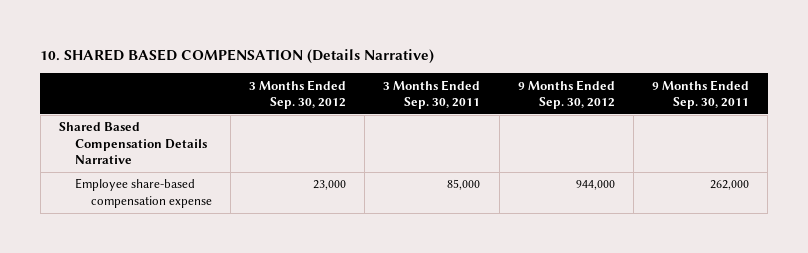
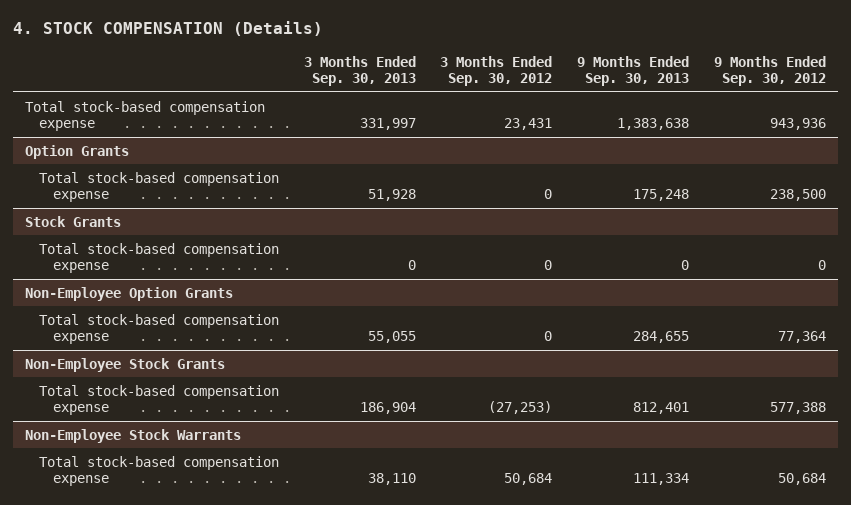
[40,49,435,65] 10. SHARED BASED COMPENSATION (Details Narrative) -> [12,21,323,37] 4. STOCK COMPENSATION (Details)
[383,79,481,109] 3 Months Ended Sep. 30, 2011 -> none
[652,79,750,109] 9 Months Ended Sep. 30, 2011 -> none
none -> [303,55,416,87] 3 Months Ended Sep. 30, 2013
none -> [577,55,690,87] 9 Months Ended Sep. 30, 2013
[58,122,207,164] Shared Based Compensation Details Narrative -> none
[74,178,212,208] Employee share-based compensation expense -> [25,100,266,132] Total stock-based compensation expense
[313,180,347,191] 23,000 -> [504,118,553,131] 23,431
[575,180,615,191] 944,000 -> [769,118,826,131] 943,936
none -> [25,144,130,159] Option Grants
none -> [38,171,279,203] Total stock-based compensation expense
none -> [25,215,122,227] Stock Grants
none -> [38,242,279,274] Total stock-based compensation expense
none -> [25,286,234,301] Non-Employee Option Grants
none -> [38,313,279,345] Total stock-based compensation expense
none -> [25,357,226,372] Non-Employee Stock Grants
none -> [38,384,279,416] Total stock-based compensation expense
none -> [25,428,242,443] Non-Employee Stock Warrants
none -> [38,455,279,487] Total stock-based compensation expense

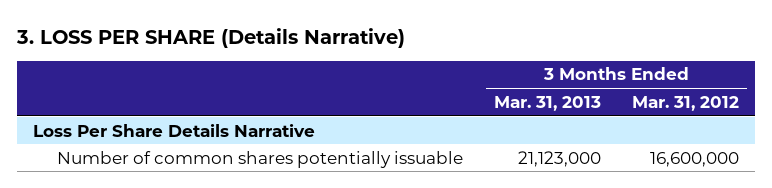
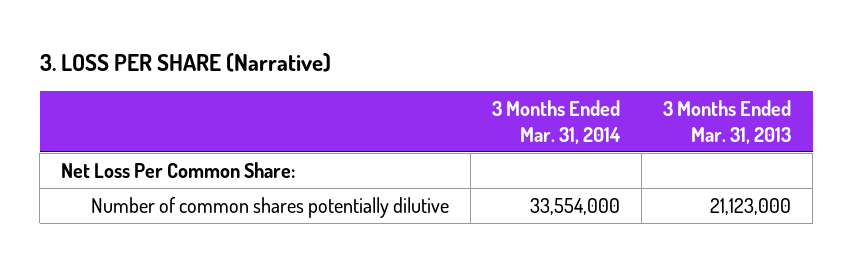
[16,27,406,48] 3. LOSS PER SHARE (Details Narrative) -> [39,53,331,73] 3. LOSS PER SHARE (Narrative)
[632,95,740,111] Mar. 31, 2012 -> none
none -> [492,99,622,145] 3 Months Ended Mar. 31, 2014
[32,123,315,137] Loss Per Share Details Narrative -> none
none -> [61,161,296,178] Net Loss Per Common Share:
[56,150,463,168] Number of common shares potentially issuable -> [91,196,450,218] Number of common shares potentially dilutive

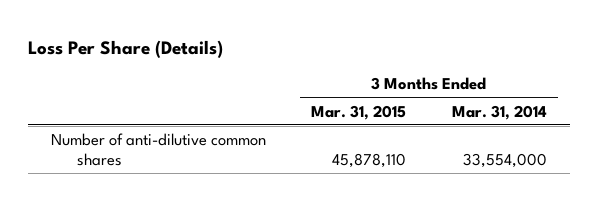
[39,53,331,73] 3. LOSS PER SHARE (Narrative) -> [28,39,224,58] Loss Per Share (Details)
[663,99,792,145] 3 Months Ended Mar. 31, 2013 -> none
none -> [311,104,407,120] Mar. 31, 2015
[61,161,296,178] Net Loss Per Common Share: -> none
[91,196,450,218] Number of common shares potentially dilutive -> [51,133,267,167] Number of anti-dilutive common shares

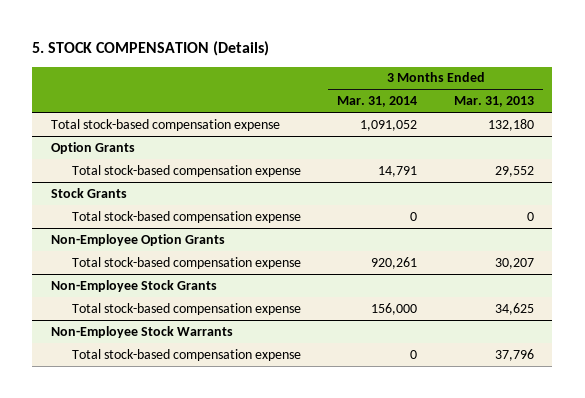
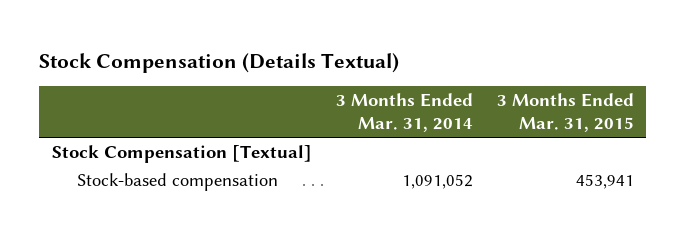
[32,41,270,57] 5. STOCK COMPENSATION (Details) -> [39,52,400,73] Stock Compensation (Details Textual)
[453,96,534,108] Mar. 31, 2013 -> none
none -> [496,93,634,132] 3 Months Ended Mar. 31, 2015
[50,141,135,154] Option Grants -> none
[71,164,301,177] Total stock-based compensation expense -> none
[50,187,127,198] Stock Grants -> none
[71,210,301,223] Total stock-based compensation expense -> none
[50,233,225,246] Non-Employee Option Grants -> none
[71,256,301,269] Total stock-based compensation expense -> none
[50,279,217,292] Non-Employee Stock Grants -> none
[71,302,301,315] Total stock-based compensation expense -> none
[50,325,233,338] Non-Employee Stock Warrants -> none
[71,348,301,361] Total stock-based compensation expense -> none
none -> [51,145,312,164] Stock Compensation [Textual]
[50,118,280,131] Total stock-based compensation expense -> [76,173,278,192] Stock-based compensation

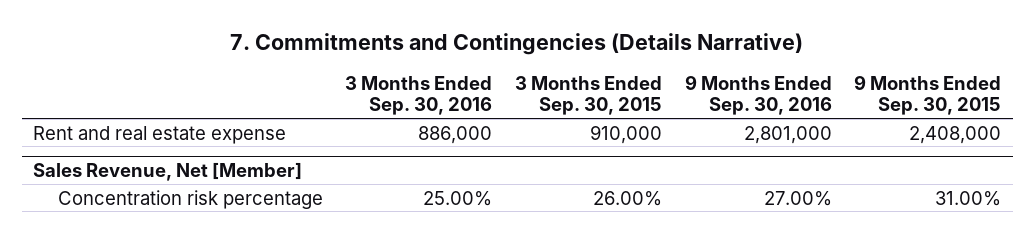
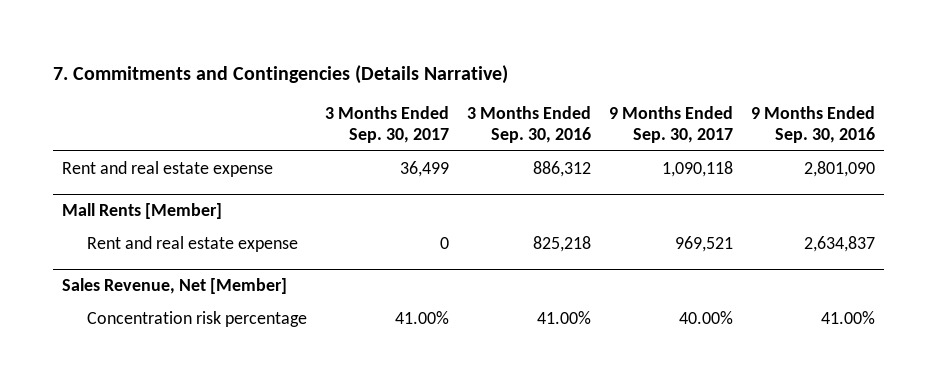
[514,75,662,116] 3 Months Ended Sep. 30, 2015 -> none
[854,74,1002,116] 9 Months Ended Sep. 30, 2015 -> none
none -> [324,106,449,144] 3 Months Ended Sep. 30, 2017
none -> [608,106,733,144] 9 Months Ended Sep. 30, 2017
[418,125,493,144] 886,000 -> [532,160,591,177] 886,312
[743,125,832,144] 2,801,000 -> [803,160,875,177] 2,801,090
none -> [61,203,222,220] Mall Rents [Member]
none -> [86,235,298,252] Rent and real estate expense
[423,190,493,206] 25.00% -> [536,310,591,324] 41.00%
[763,190,832,206] 27.00% -> [820,310,875,324] 41.00%

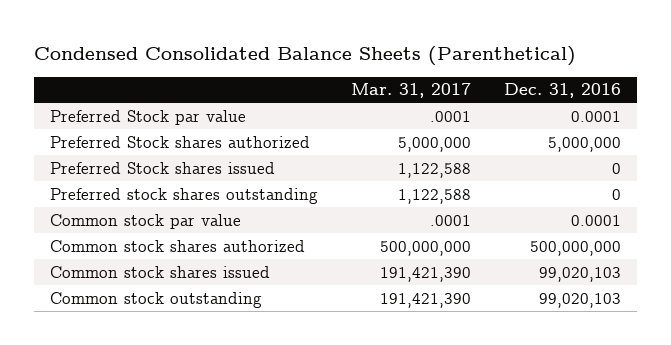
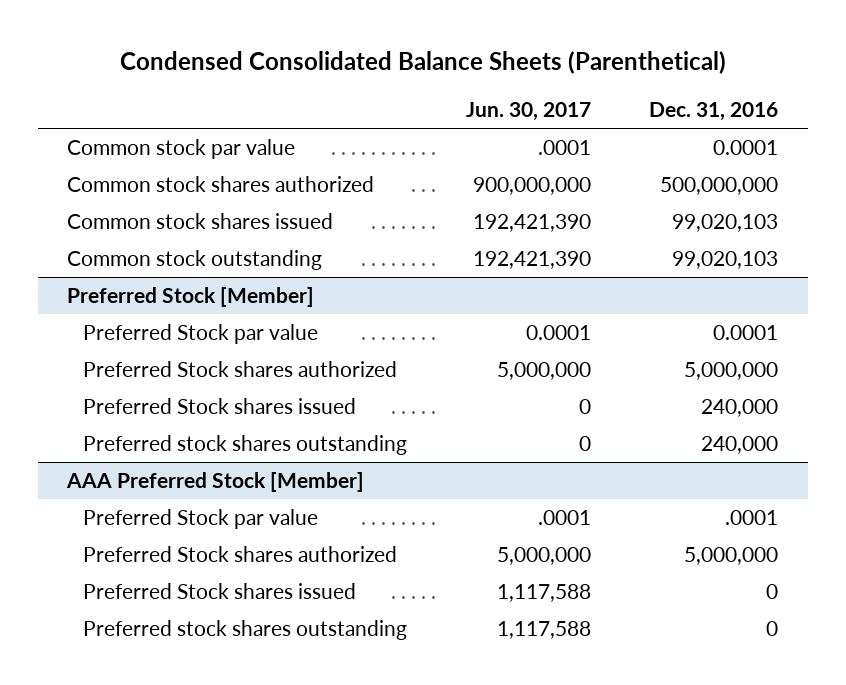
[350,83,471,99] Mar. 31, 2017 -> none
none -> [465,101,591,121] Jun. 30, 2017
[50,109,247,125] Preferred Stock par value -> none
[50,135,311,148] Preferred Stock shares authorized -> none
[50,161,276,174] Preferred Stock shares issued -> none
[50,187,319,204] Preferred stock shares outstanding -> none
none -> [67,287,315,308] Preferred Stock [Member]
none -> [83,324,319,345] Preferred Stock par value
none -> [83,361,398,378] Preferred Stock shares authorized
none -> [83,398,357,415] Preferred Stock shares issued
none -> [83,435,408,456] Preferred stock shares outstanding
none -> [66,472,365,493] AAA Preferred Stock [Member]
none -> [83,509,319,530] Preferred Stock par value
none -> [83,546,398,563] Preferred Stock shares authorized
none -> [83,583,357,600] Preferred Stock shares issued
none -> [83,620,408,641] Preferred stock shares outstanding

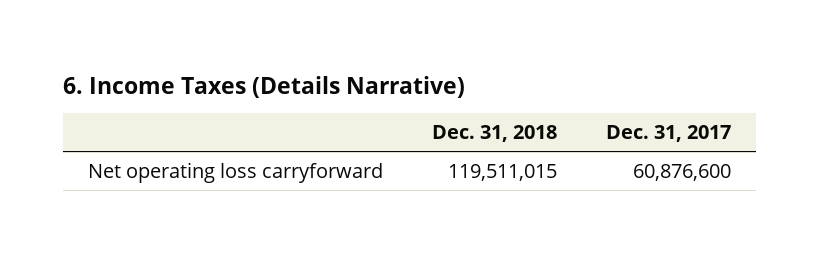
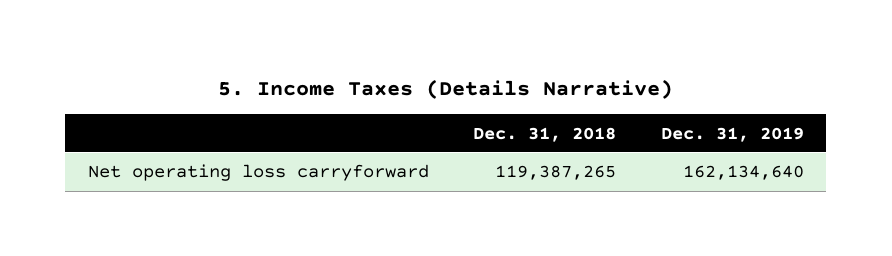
[63,75,466,98] 6. Income Taxes (Details Narrative) -> [217,79,673,100] 5. Income Taxes (Details Narrative)
[606,125,732,143] Dec. 31, 2017 -> none
none -> [660,126,804,142] Dec. 31, 2019
[448,163,558,181] 119,511,015 -> [495,165,617,181] 119,387,265

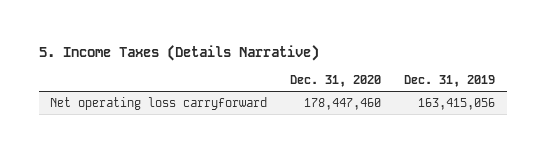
[473,126,617,142] Dec. 31, 2018 -> none
none -> [290,75,382,88] Dec. 31, 2020
[682,165,804,181] 162,134,640 -> [418,98,496,111] 163,415,056

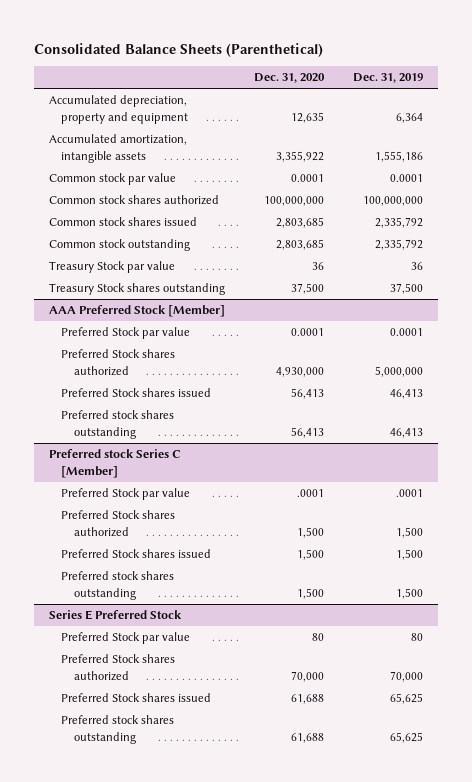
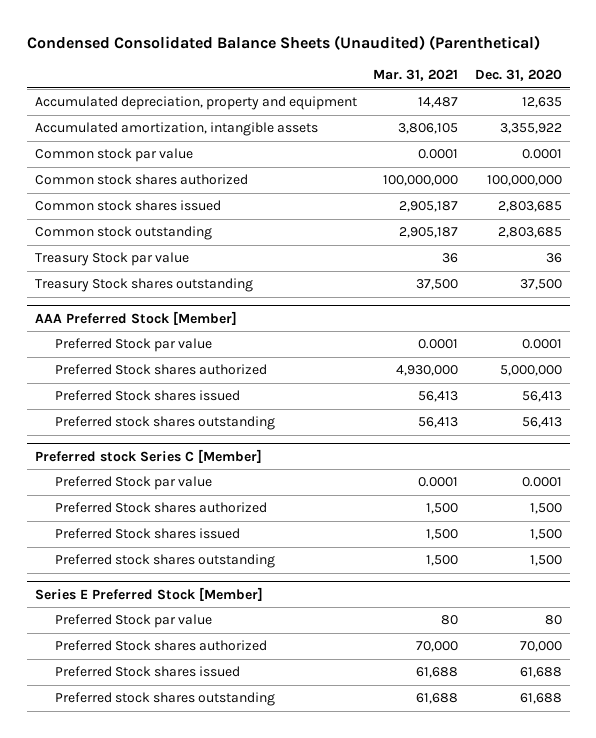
[34,42,324,57] Consolidated Balance Sheets (Parenthetical) -> [26,35,540,51] Condensed Consolidated Balance Sheets (Unaudited) (Parenthetical)
[353,73,424,84] Dec. 31, 2019 -> none
none -> [373,69,459,82] Mar. 31, 2021
[275,366,324,377] 4,930,000 -> [499,365,562,377] 5,000,000
[296,489,324,498] .0001 -> [521,477,562,488] 0.0001
[48,610,182,621] Series E Preferred Stock -> [34,586,263,601] Series E Preferred Stock [Member]

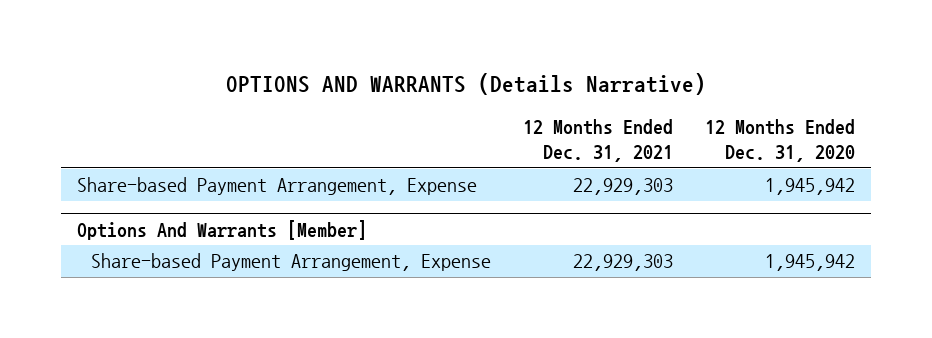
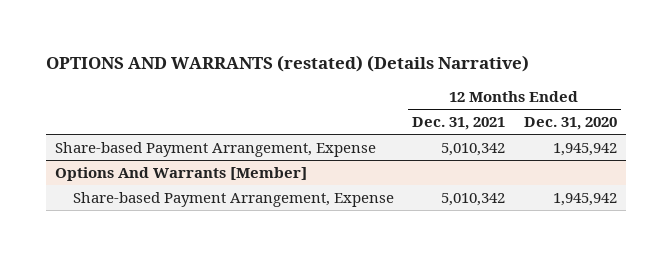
[225,73,706,96] OPTIONS AND WARRANTS (Details Narrative) -> [45,55,529,73] OPTIONS AND WARRANTS (restated) (Details Narrative)
[573,178,674,196] 22,929,303 -> [441,142,506,156] 5,010,342
[573,254,674,272] 22,929,303 -> [441,192,506,206] 5,010,342

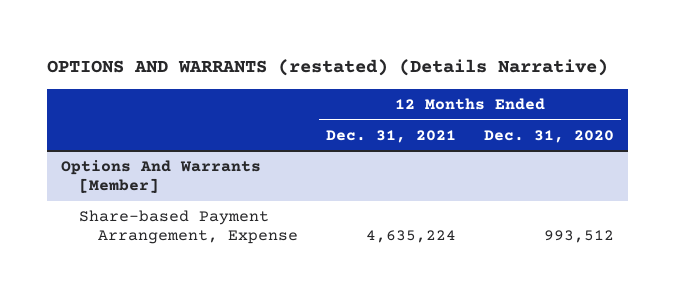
[55,141,377,157] Share-based Payment Arrangement, Expense -> none
[441,192,506,206] 5,010,342 -> [365,230,456,244] 4,635,224
[552,192,617,206] 1,945,942 -> [543,230,614,244] 993,512

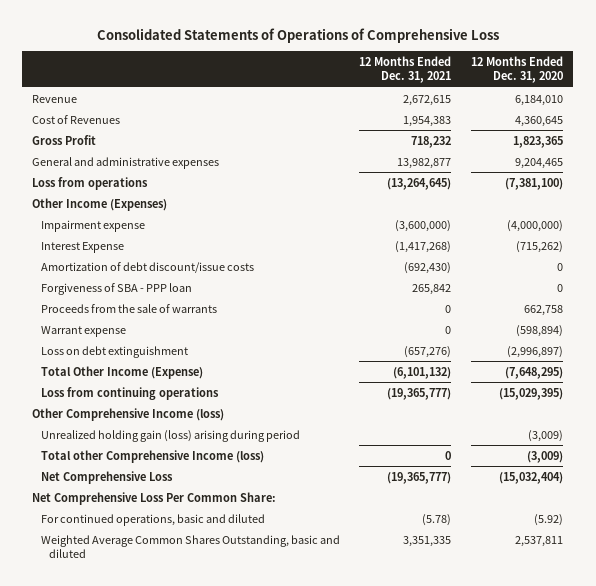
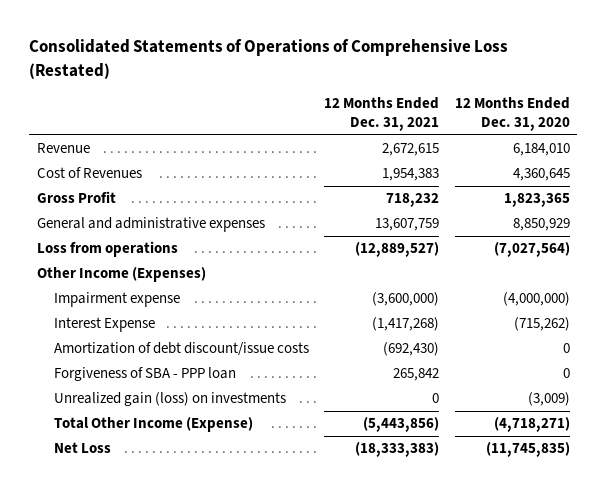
[96,27,499,43] Consolidated Statements of Operations of Comprehensive Loss -> [29,39,509,79] Consolidated Statements of Operations of Comprehensive Loss (Restated)
[397,157,452,169] 13,982,877 -> [375,218,440,232] 13,607,759
[515,157,564,169] 9,204,465 -> [512,218,570,232] 8,850,929
[387,177,452,190] (13,264,645) -> [355,242,440,258] (12,889,527)
[505,177,564,190] (7,381,100) -> [493,242,570,258] (7,027,564)
[40,303,217,313] Proceeds from the sale of warrants -> none
[40,325,126,337] Warrant expense -> none
[40,345,188,358] Loss on debt extinguishment -> none
[40,386,219,400] Loss from continuing operations -> none
[32,407,225,421] Other Comprehensive Income (loss) -> none
[40,429,300,442] Unrealized holding gain (loss) arising during period -> none
[40,449,264,463] Total other Comprehensive Income (loss) -> none
[32,491,277,505] Net Comprehensive Loss Per Common Share: -> none
[40,513,265,526] For continued operations, basic and diluted -> none
[40,534,340,558] Weighted Average Common Shares Outstanding, basic and diluted -> none
none -> [54,392,287,407] Unrealized gain (loss) on investments
[393,366,452,379] (6,101,132) -> [363,417,440,433] (5,443,856)
[505,366,564,379] (7,648,295) -> [493,417,570,433] (4,718,271)
[40,470,173,484] Net Comprehensive Loss -> [54,442,112,454] Net Loss
[387,471,452,484] (19,365,777) -> [355,442,440,458] (18,333,383)
[499,471,564,484] (15,032,404) -> [485,442,570,458] (11,745,835)

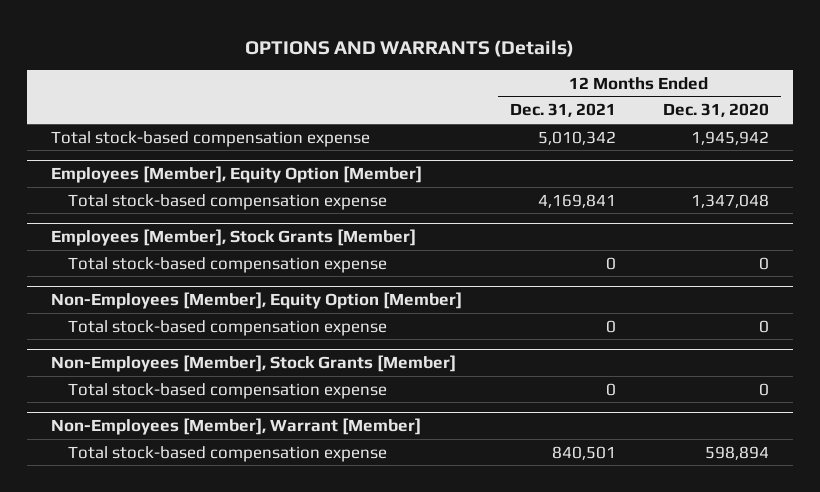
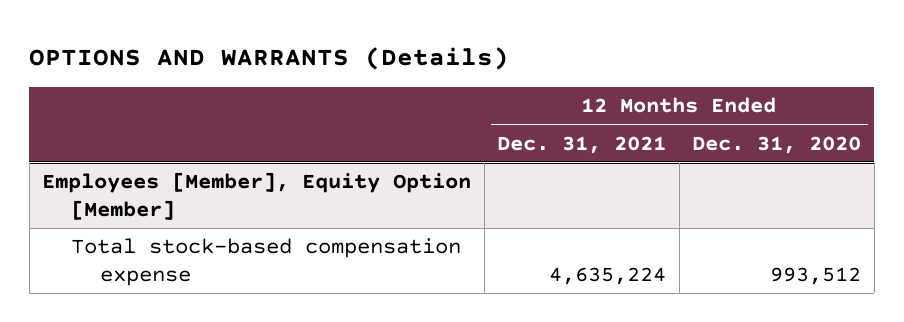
[51,130,371,147] Total stock-based compensation expense -> none
[51,229,417,247] Employees [Member], Stock Grants [Member] -> none
[67,256,387,273] Total stock-based compensation expense -> none
[51,292,463,310] Non-Employees [Member], Equity Option [Member] -> none
[67,319,387,336] Total stock-based compensation expense -> none
[51,355,457,373] Non-Employees [Member], Stock Grants [Member] -> none
[67,382,387,399] Total stock-based compensation expense -> none
[51,418,422,436] Non-Employees [Member], Warrant [Member] -> none
[67,445,387,462] Total stock-based compensation expense -> none
[537,193,616,208] 4,169,841 -> [549,267,667,286] 4,635,224
[690,193,769,208] 1,347,048 -> [770,267,862,286] 993,512

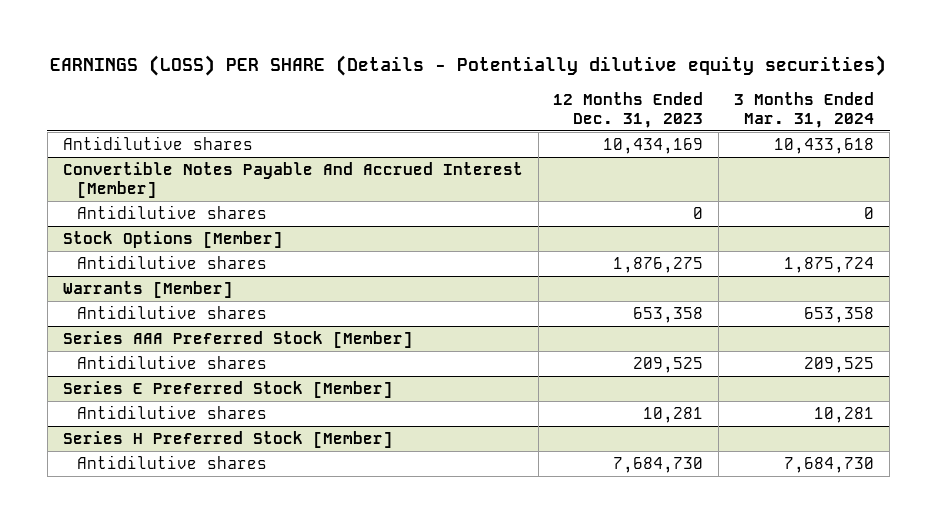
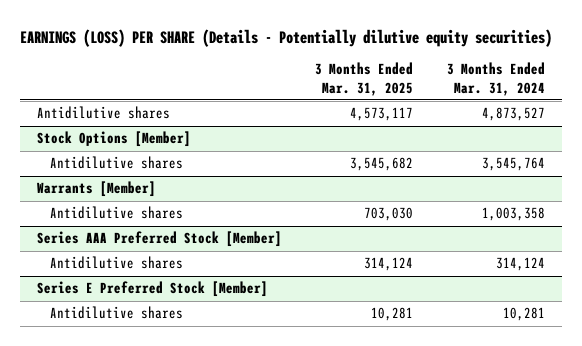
[553,91,704,128] 12 Months Ended Dec. 31, 2023 -> none
none -> [315,62,414,96] 3 Months Ended Mar. 31, 2025
[62,161,523,199] Convertible Notes Payable And Accrued Interest [Member] -> none
[76,204,267,219] Antidilutive shares -> none
[774,137,875,154] 10,433,618 -> [481,107,545,122] 4,873,527
[784,256,875,273] 1,875,724 -> [481,157,545,172] 3,545,764
[804,306,875,323] 653,358 -> [481,207,545,222] 1,003,358
[804,356,875,373] 209,525 -> [495,257,545,272] 314,124
[62,430,393,448] Series H Preferred Stock [Member] -> none
[76,454,267,469] Antidilutive shares -> none

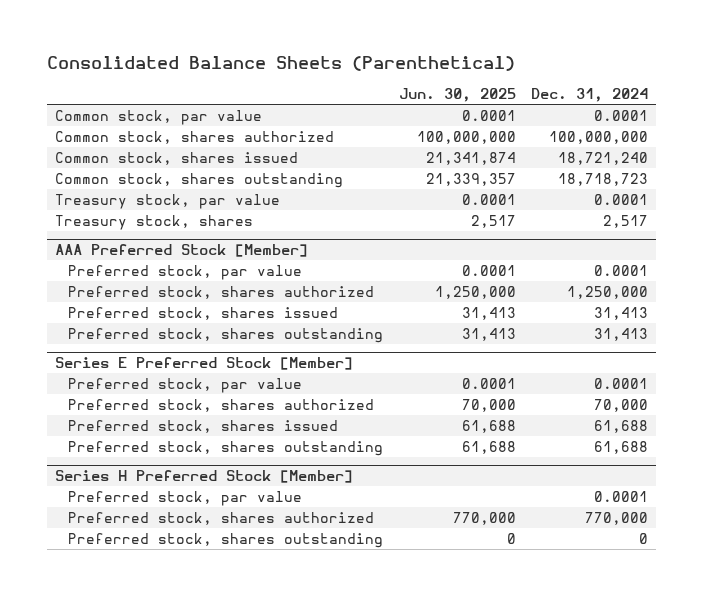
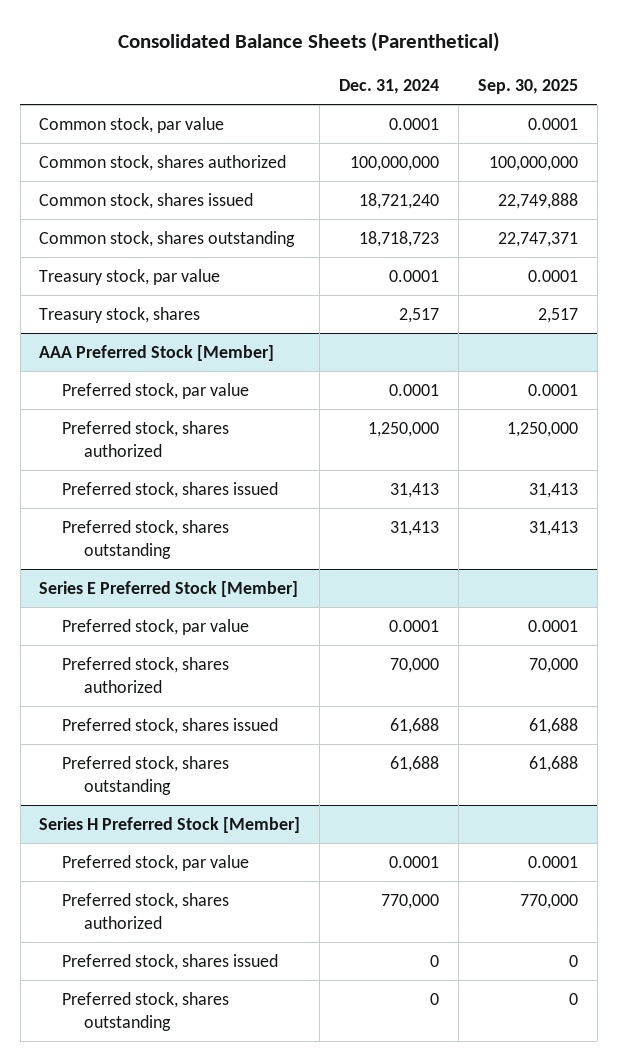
[398,88,516,103] Jun. 30, 2025 -> none
none -> [478,79,579,95] Sep. 30, 2025
none -> [61,953,278,970] Preferred stock, shares issued

